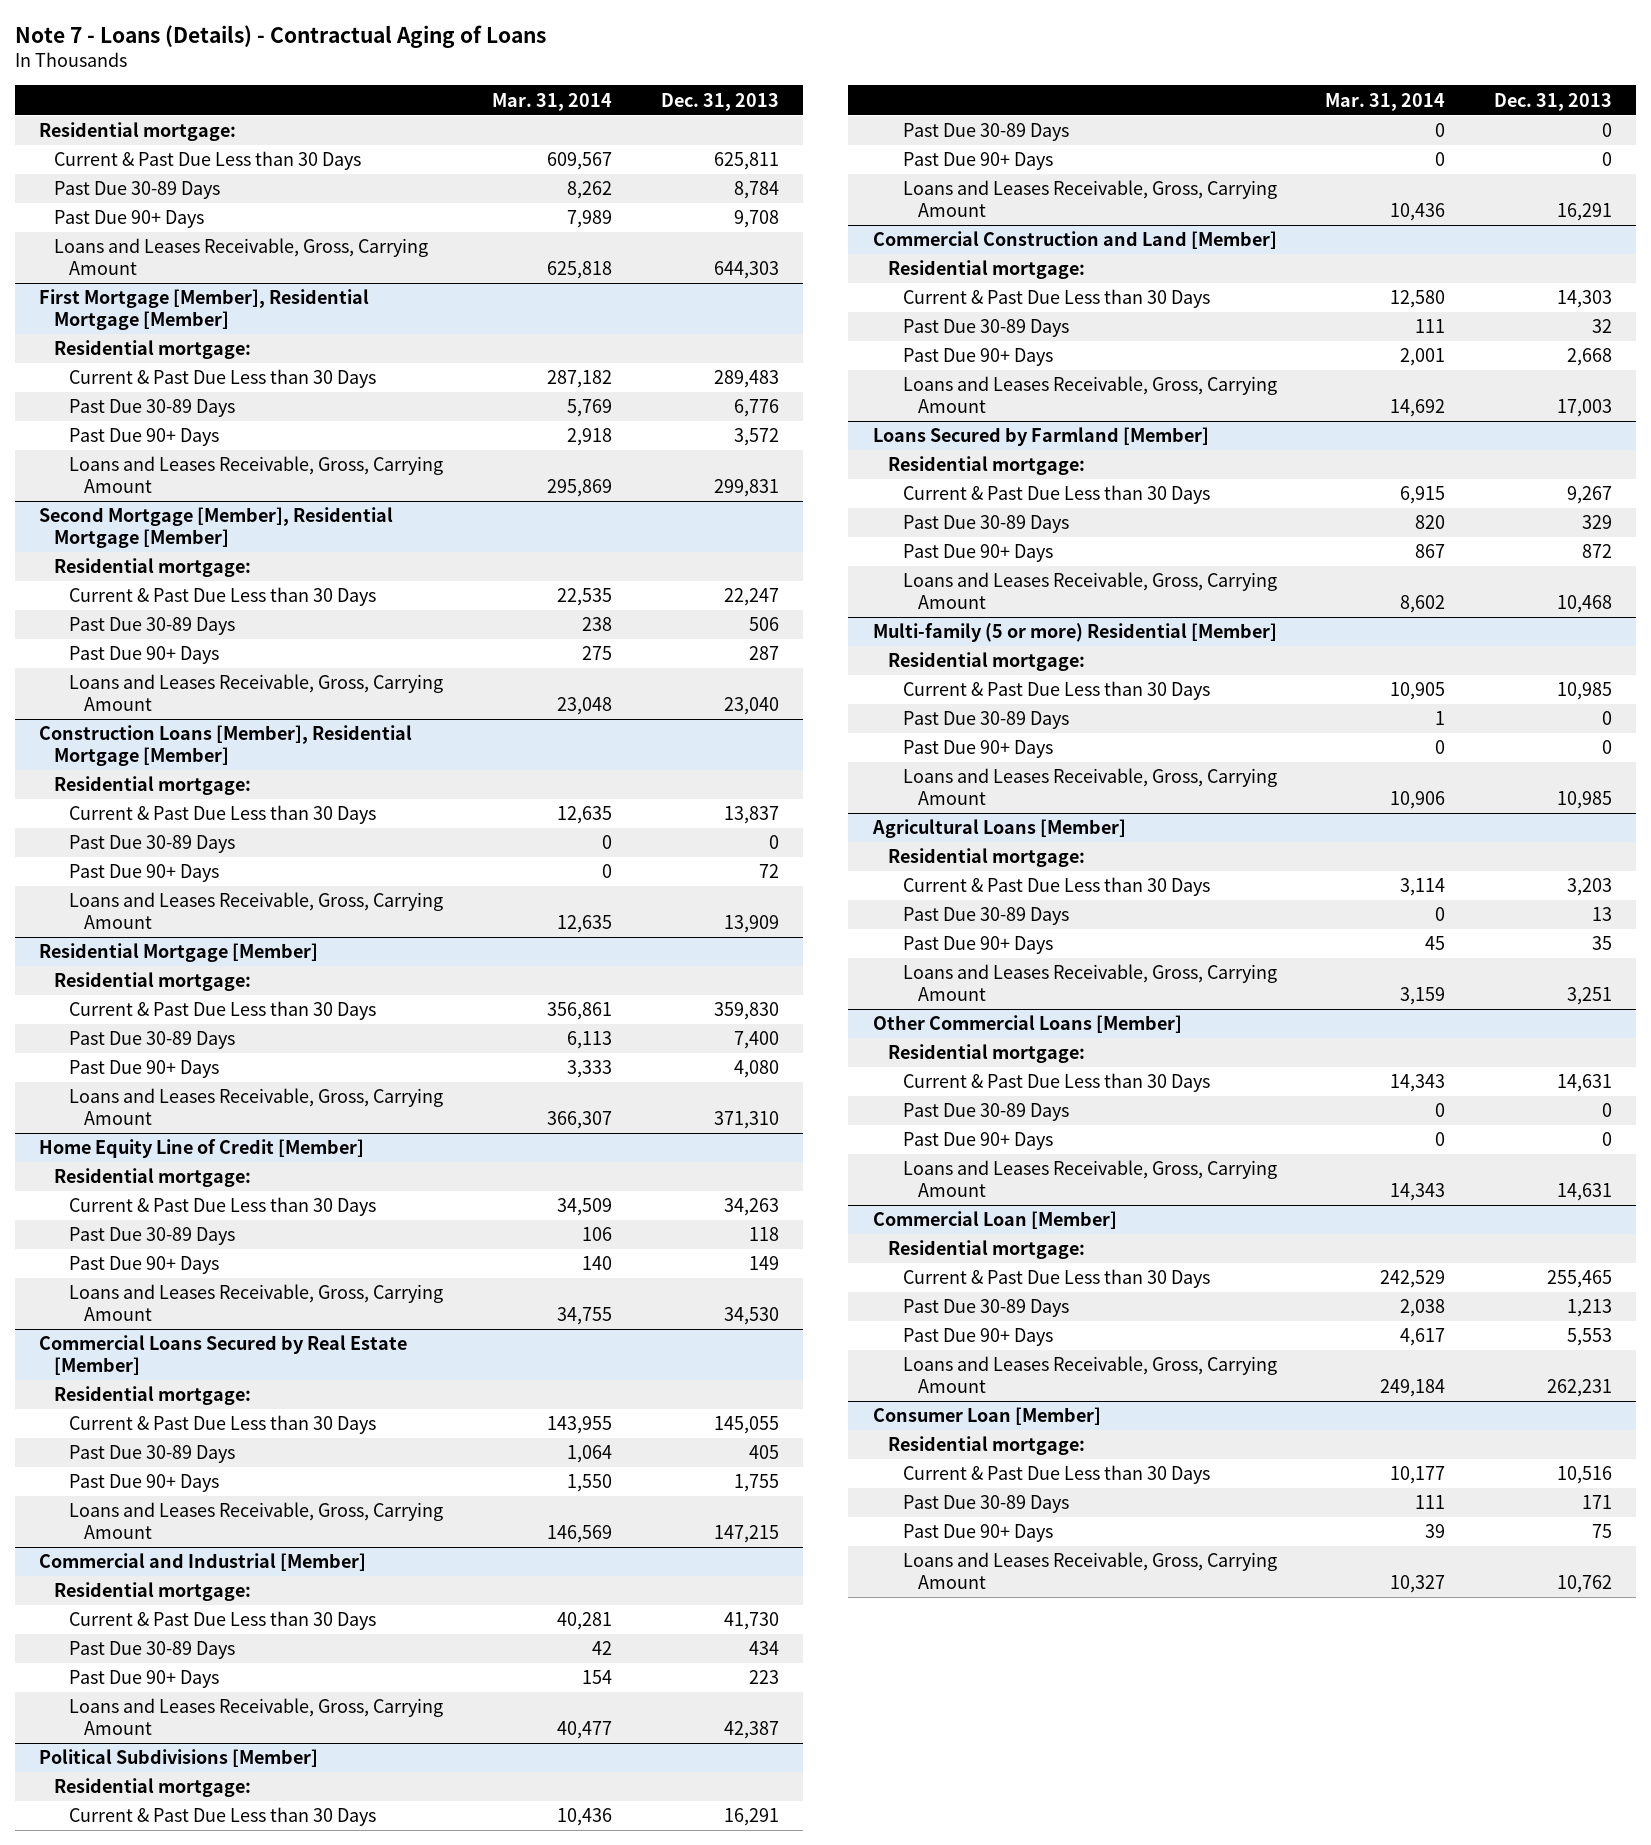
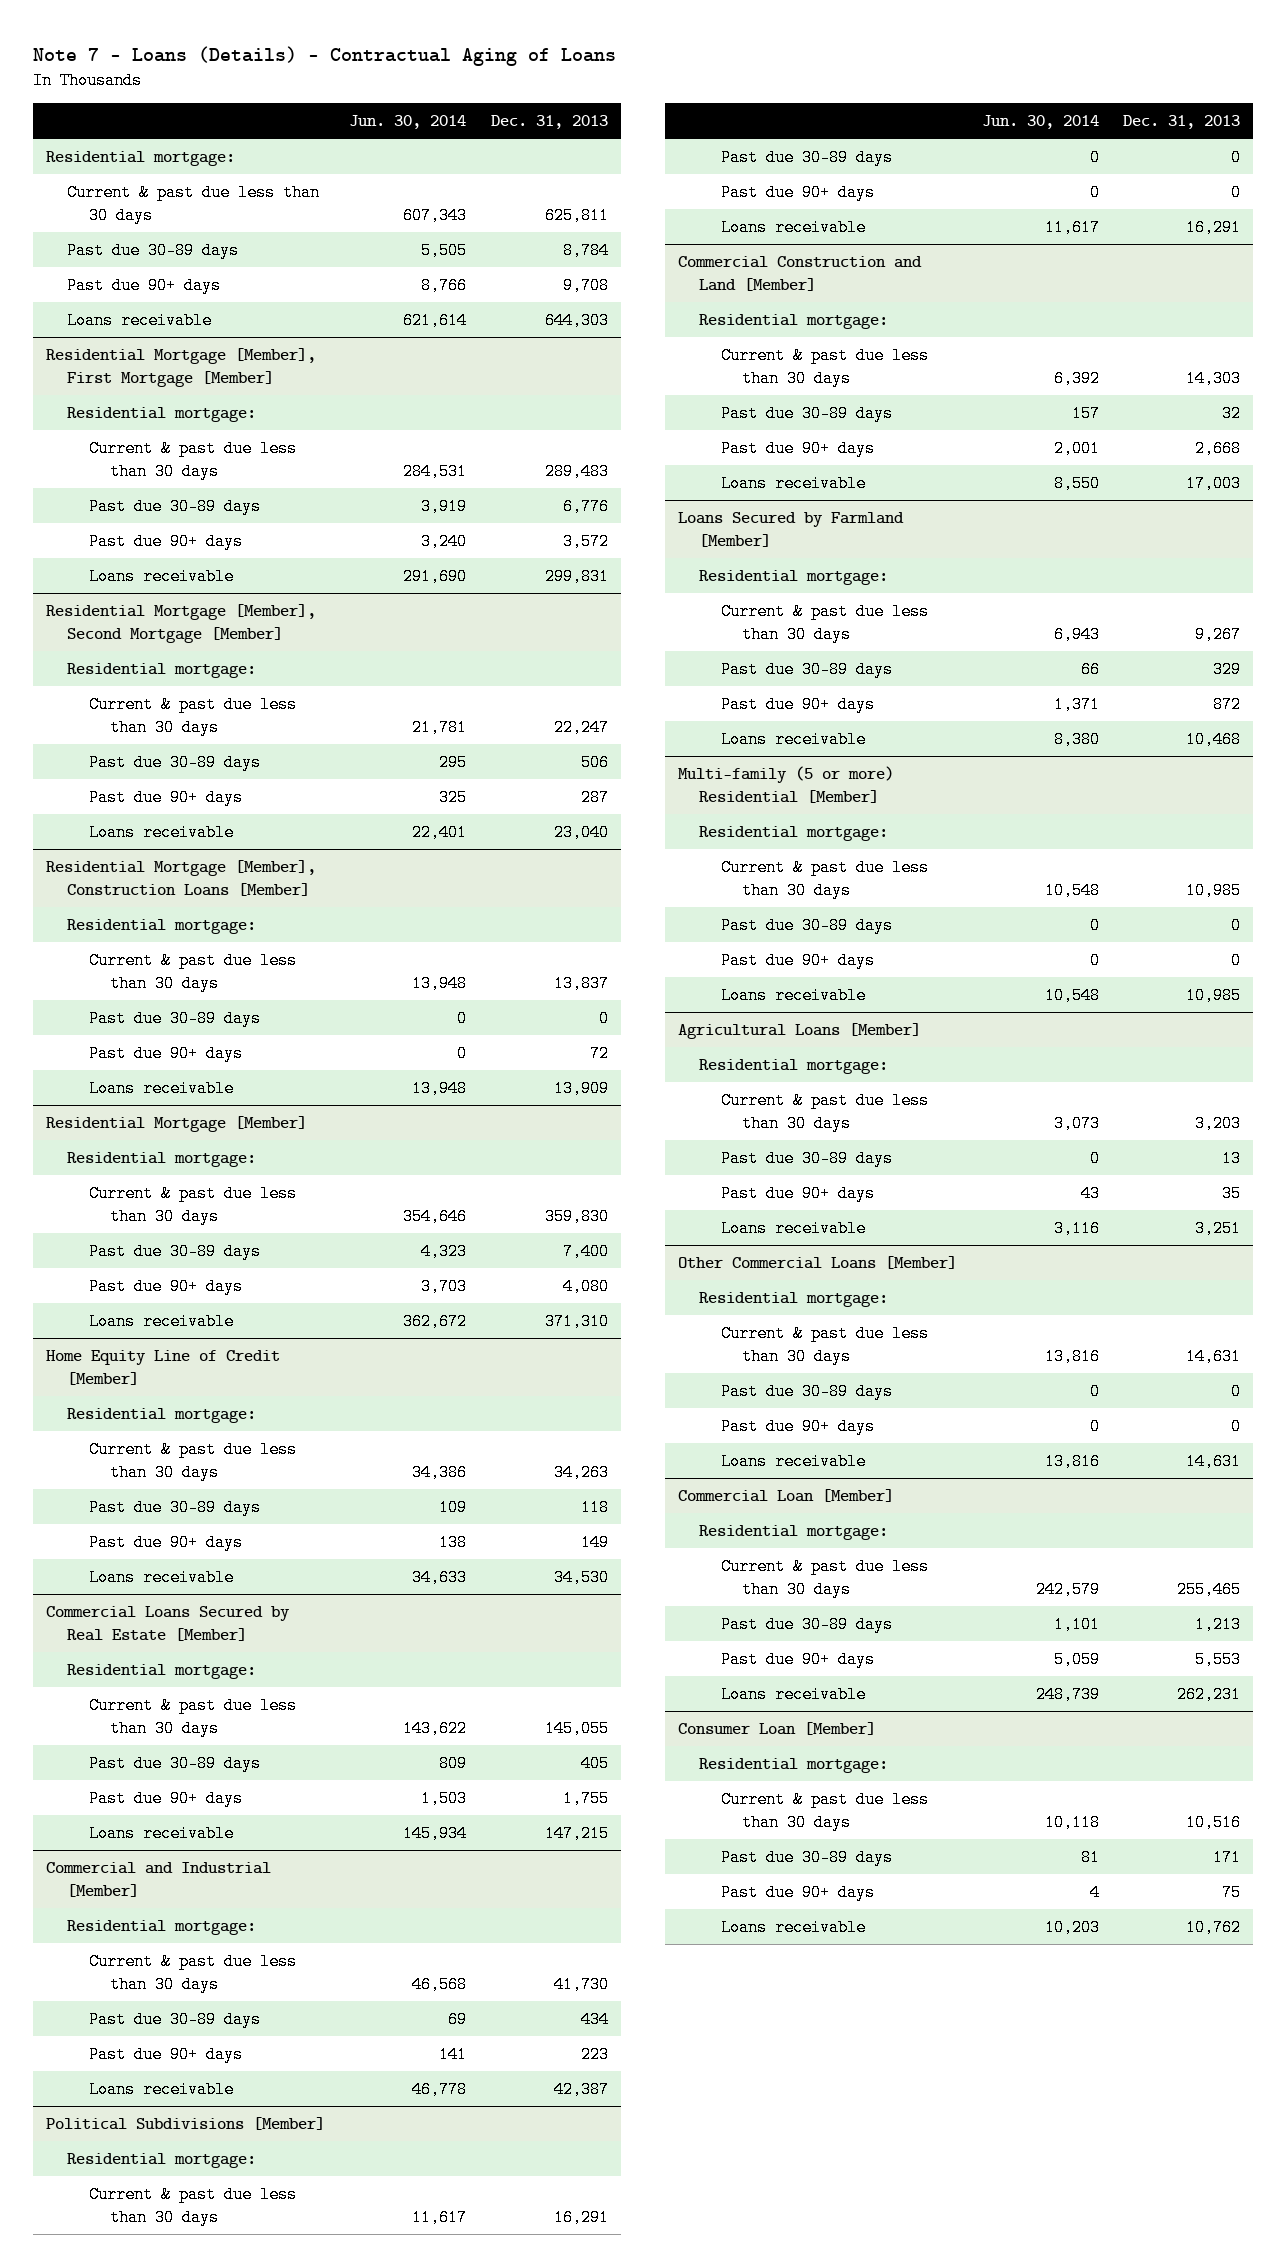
[491,92,612,111] Mar. 31, 2014 -> none
none -> [349,115,467,130] Jun. 30, 2014
[54,151,362,171] Current & Past Due Less than 30 Days -> [67,184,321,224] Current & past due less than 30 days
[54,181,221,200] Past Due 30-89 Days -> [67,242,240,260] Past due 30-89 days
[54,210,205,229] Past Due 90+ Days -> [67,277,222,295] Past due 90+ days
[54,238,429,275] Loans and Leases Receivable, Gross, Carrying Amount -> [67,312,213,330] Loans receivable
[39,289,370,330] First Mortgage [Member], Residential Mortgage [Member] -> [45,348,316,387] Residential Mortgage [Member], First Mortgage [Member]
[69,369,377,389] Current & Past Due Less than 30 Days -> [88,440,297,480] Current & past due less than 30 days
[69,399,236,418] Past Due 30-89 Days -> [88,498,261,516] Past due 30-89 days
[69,428,220,447] Past Due 90+ Days -> [88,533,243,551] Past due 90+ days
[69,456,444,493] Loans and Leases Receivable, Gross, Carrying Amount -> [88,568,234,586] Loans receivable
[39,507,394,548] Second Mortgage [Member], Residential Mortgage [Member] -> [45,604,316,643] Residential Mortgage [Member], Second Mortgage [Member]
[69,587,377,607] Current & Past Due Less than 30 Days -> [88,696,297,736] Current & past due less than 30 days
[69,617,236,636] Past Due 30-89 Days -> [88,754,261,772] Past due 30-89 days
[69,646,220,665] Past Due 90+ Days -> [88,789,243,807] Past due 90+ days
[69,674,444,711] Loans and Leases Receivable, Gross, Carrying Amount -> [88,824,234,842] Loans receivable
[39,725,413,766] Construction Loans [Member], Residential Mortgage [Member] -> [45,860,316,896] Residential Mortgage [Member], Construction Loans [Member]
[69,805,377,825] Current & Past Due Less than 30 Days -> [88,952,297,992] Current & past due less than 30 days
[69,835,236,854] Past Due 30-89 Days -> [88,1010,261,1028] Past due 30-89 days
[69,864,220,883] Past Due 90+ Days -> [88,1045,243,1063] Past due 90+ days
[69,892,444,929] Loans and Leases Receivable, Gross, Carrying Amount -> [88,1080,234,1098] Loans receivable
[69,1001,377,1021] Current & Past Due Less than 30 Days -> [88,1185,297,1225] Current & past due less than 30 days
[69,1031,236,1050] Past Due 30-89 Days -> [88,1243,261,1261] Past due 30-89 days
[69,1060,220,1079] Past Due 90+ Days -> [88,1278,243,1296] Past due 90+ days
[69,1088,444,1125] Loans and Leases Receivable, Gross, Carrying Amount -> [88,1313,234,1331] Loans receivable
[69,1197,377,1217] Current & Past Due Less than 30 Days -> [88,1441,297,1481] Current & past due less than 30 days
[69,1227,236,1246] Past Due 30-89 Days -> [88,1499,261,1517] Past due 30-89 days
[69,1256,220,1275] Past Due 90+ Days -> [88,1534,243,1552] Past due 90+ days
[69,1284,444,1321] Loans and Leases Receivable, Gross, Carrying Amount -> [88,1569,234,1587] Loans receivable
[69,1415,377,1435] Current & Past Due Less than 30 Days -> [88,1697,297,1737] Current & past due less than 30 days
[69,1445,236,1464] Past Due 30-89 Days -> [88,1755,261,1773] Past due 30-89 days
[69,1474,220,1493] Past Due 90+ Days -> [88,1790,243,1808] Past due 90+ days
[69,1502,444,1539] Loans and Leases Receivable, Gross, Carrying Amount -> [88,1825,234,1843] Loans receivable
[69,1611,377,1631] Current & Past Due Less than 30 Days -> [88,1953,297,1993] Current & past due less than 30 days
[69,1641,236,1660] Past Due 30-89 Days -> [88,2011,261,2029] Past due 30-89 days
[69,1670,220,1689] Past Due 90+ Days -> [88,2046,243,2064] Past due 90+ days
[69,1698,444,1735] Loans and Leases Receivable, Gross, Carrying Amount -> [88,2081,234,2099] Loans receivable
[69,1807,377,1827] Current & Past Due Less than 30 Days -> [88,2186,297,2226] Current & past due less than 30 days
[902,123,1069,142] Past Due 30-89 Days -> [720,149,893,167] Past due 30-89 days
[902,152,1053,171] Past Due 90+ Days -> [720,184,875,202] Past due 90+ days
[902,180,1277,217] Loans and Leases Receivable, Gross, Carrying Amount -> [720,219,866,237] Loans receivable
[902,289,1210,309] Current & Past Due Less than 30 Days -> [720,347,929,387] Current & past due less than 30 days
[902,319,1069,338] Past Due 30-89 Days -> [720,405,893,423] Past due 30-89 days
[902,348,1053,367] Past Due 90+ Days -> [720,440,875,458] Past due 90+ days
[902,376,1277,413] Loans and Leases Receivable, Gross, Carrying Amount -> [720,475,866,493] Loans receivable
[902,485,1210,505] Current & Past Due Less than 30 Days -> [720,603,929,643] Current & past due less than 30 days
[902,515,1069,534] Past Due 30-89 Days -> [720,661,893,679] Past due 30-89 days
[902,544,1053,563] Past Due 90+ Days -> [720,696,875,714] Past due 90+ days
[902,572,1277,609] Loans and Leases Receivable, Gross, Carrying Amount -> [720,731,866,749] Loans receivable
[902,681,1210,701] Current & Past Due Less than 30 Days -> [720,859,929,899] Current & past due less than 30 days
[902,711,1069,730] Past Due 30-89 Days -> [720,917,893,935] Past due 30-89 days
[902,740,1053,759] Past Due 90+ Days -> [720,952,875,970] Past due 90+ days
[902,768,1277,805] Loans and Leases Receivable, Gross, Carrying Amount -> [720,987,866,1005] Loans receivable
[902,877,1210,897] Current & Past Due Less than 30 Days -> [720,1092,929,1132] Current & past due less than 30 days
[902,907,1069,926] Past Due 30-89 Days -> [720,1150,893,1168] Past due 30-89 days
[902,936,1053,955] Past Due 90+ Days -> [720,1185,875,1203] Past due 90+ days
[902,964,1277,1001] Loans and Leases Receivable, Gross, Carrying Amount -> [720,1220,866,1238] Loans receivable
[902,1073,1210,1093] Current & Past Due Less than 30 Days -> [720,1325,929,1365] Current & past due less than 30 days
[902,1103,1069,1122] Past Due 30-89 Days -> [720,1383,893,1401] Past due 30-89 days
[902,1132,1053,1151] Past Due 90+ Days -> [720,1418,875,1436] Past due 90+ days
[902,1160,1277,1197] Loans and Leases Receivable, Gross, Carrying Amount -> [720,1453,866,1471] Loans receivable
[902,1269,1210,1289] Current & Past Due Less than 30 Days -> [720,1558,929,1598] Current & past due less than 30 days
[902,1299,1069,1318] Past Due 30-89 Days -> [720,1616,893,1634] Past due 30-89 days
[902,1328,1053,1347] Past Due 90+ Days -> [720,1651,875,1669] Past due 90+ days
[902,1356,1277,1393] Loans and Leases Receivable, Gross, Carrying Amount -> [720,1686,866,1704] Loans receivable
[902,1465,1210,1485] Current & Past Due Less than 30 Days -> [720,1791,929,1831] Current & past due less than 30 days
[902,1495,1069,1514] Past Due 30-89 Days -> [720,1849,893,1867] Past due 30-89 days
[902,1524,1053,1543] Past Due 90+ Days -> [720,1884,875,1902] Past due 90+ days
[902,1552,1277,1589] Loans and Leases Receivable, Gross, Carrying Amount -> [720,1919,866,1937] Loans receivable

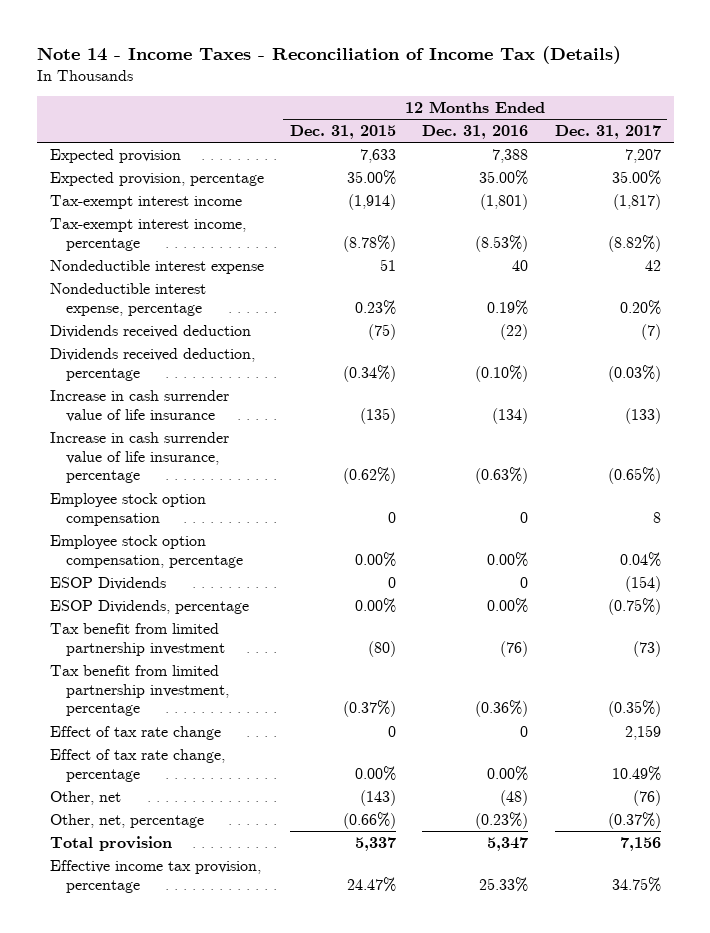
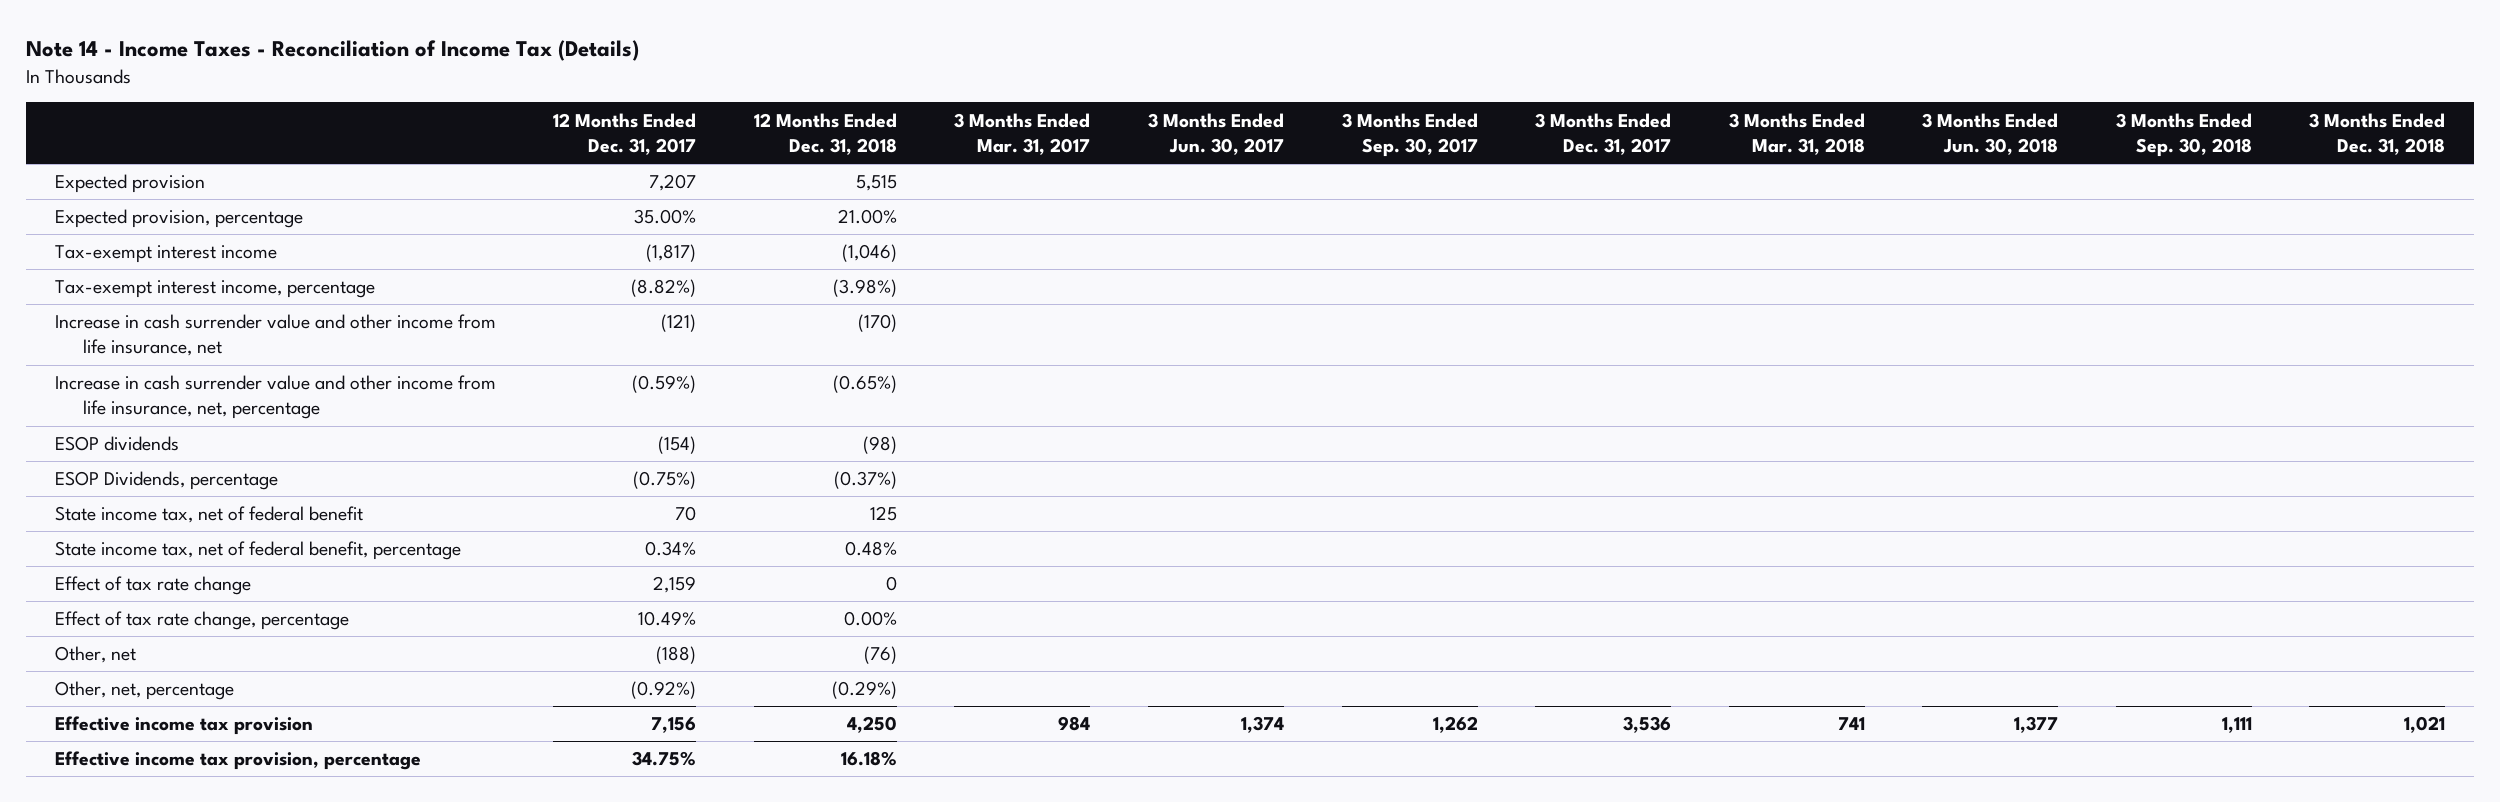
[289,125,396,140] Dec. 31, 2015 -> none
[422,125,529,140] Dec. 31, 2016 -> none
none -> [753,112,897,155] 12 Months Ended Dec. 31, 2018
none -> [954,112,1091,155] 3 Months Ended Mar. 31, 2017
none -> [1147,112,1284,155] 3 Months Ended Jun. 30, 2017
none -> [1341,112,1478,157] 3 Months Ended Sep. 30, 2017
none -> [1535,112,1672,155] 3 Months Ended Dec. 31, 2017
none -> [1728,112,1865,155] 3 Months Ended Mar. 31, 2018
none -> [1922,112,2059,155] 3 Months Ended Jun. 30, 2018
none -> [2115,112,2252,157] 3 Months Ended Sep. 30, 2018
none -> [2309,112,2446,155] 3 Months Ended Dec. 31, 2018
[49,259,264,274] Nondeductible interest expense -> none
[49,282,206,316] Nondeductible interest expense, percentage -> none
[49,324,251,338] Dividends received deduction -> none
[49,347,255,381] Dividends received deduction, percentage -> none
[49,492,206,526] Employee stock option compensation -> none
[49,534,244,568] Employee stock option compensation, percentage -> none
[49,389,229,422] Increase in cash surrender value of life insurance -> [54,314,496,357] Increase in cash surrender value and other income from life insurance, net
[624,407,661,424] (133) -> [661,314,697,333] (121)
[49,431,229,484] Increase in cash surrender value of life insurance, percentage -> [54,375,496,420] Increase in cash surrender value and other income from life insurance, net, percentage
[607,467,661,485] (0.65%) -> [632,375,697,394] (0.59%)
[49,576,166,590] ESOP Dividends -> [54,436,179,452] ESOP dividends
[49,622,226,656] Tax benefit from limited partnership investment -> none
[49,664,230,717] Tax benefit from limited partnership investment, percentage -> none
none -> [54,506,363,524] State income tax, net of federal benefit
none -> [54,541,461,561] State income tax, net of federal benefit, percentage
[632,789,661,806] (76) -> [656,646,697,665] (188)
[607,811,661,829] (0.37%) -> [631,681,697,700] (0.92%)
[49,835,172,851] Total provision -> [54,716,313,736] Effective income tax provision

